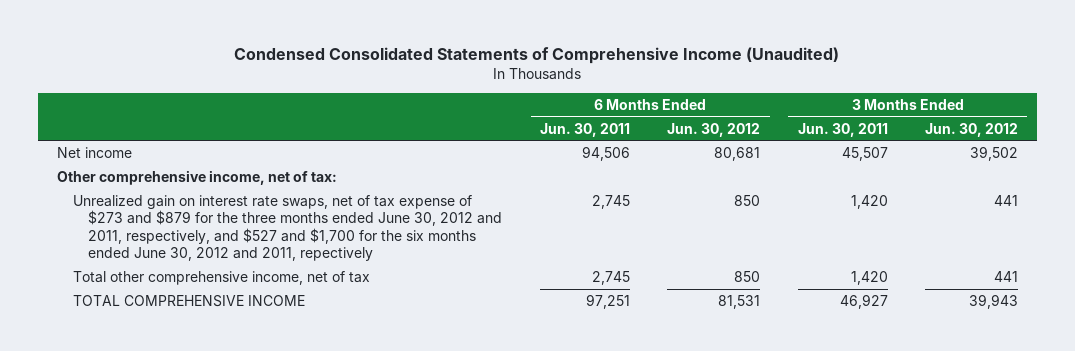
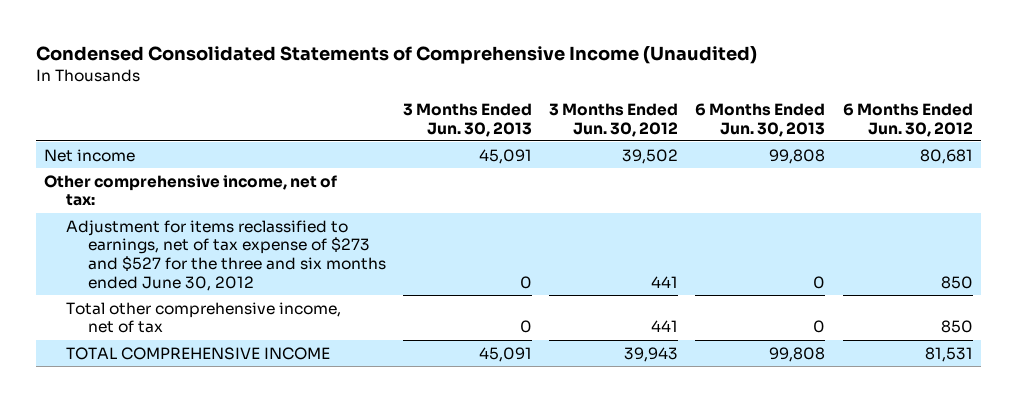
[539,122,630,137] Jun. 30, 2011 -> none
[797,122,888,137] Jun. 30, 2011 -> none
none -> [402,102,532,137] 3 Months Ended Jun. 30, 2013
none -> [695,102,826,137] 6 Months Ended Jun. 30, 2013
[72,194,503,262] Unrealized gain on interest rate swaps, net of tax expense of $273 and $879 for the three months ended June 30, 2012 and 2011, respectively, and $527 and $1,700 for the six months ended June 30, 2012 and 2011, repectively -> [65,219,386,291] Adjustment for items reclassified to earnings, net of tax expense of $273 and $527 for the three and six months ended June 30, 2012

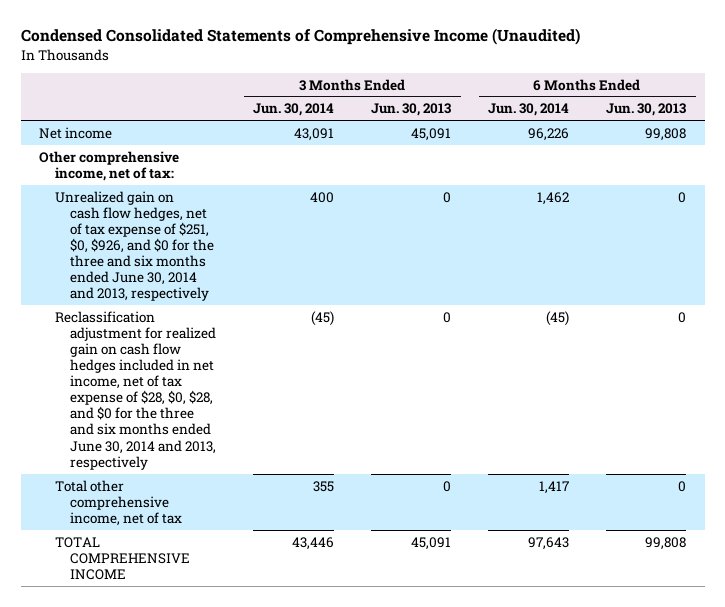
[549,102,679,137] 3 Months Ended Jun. 30, 2012 -> none
[842,102,973,137] 6 Months Ended Jun. 30, 2012 -> none
none -> [253,103,335,117] Jun. 30, 2014
none -> [488,103,570,117] Jun. 30, 2014
[65,219,386,291] Adjustment for items reclassified to earnings, net of tax expense of $273 and $527 for the three and six months ended June 30, 2012 -> none
none -> [54,190,215,302] Unrealized gain on cash flow hedges, net of tax expense of $251, $0, $926, and $0 for the three and six months ended June 30, 2014 and 2013, respectively
none -> [54,310,217,470] Reclassification adjustment for realized gain on cash flow hedges included in net income, net of tax expense of $28, $0, $28, and $0 for the three and six months ended June 30, 2014 and 2013, respectively

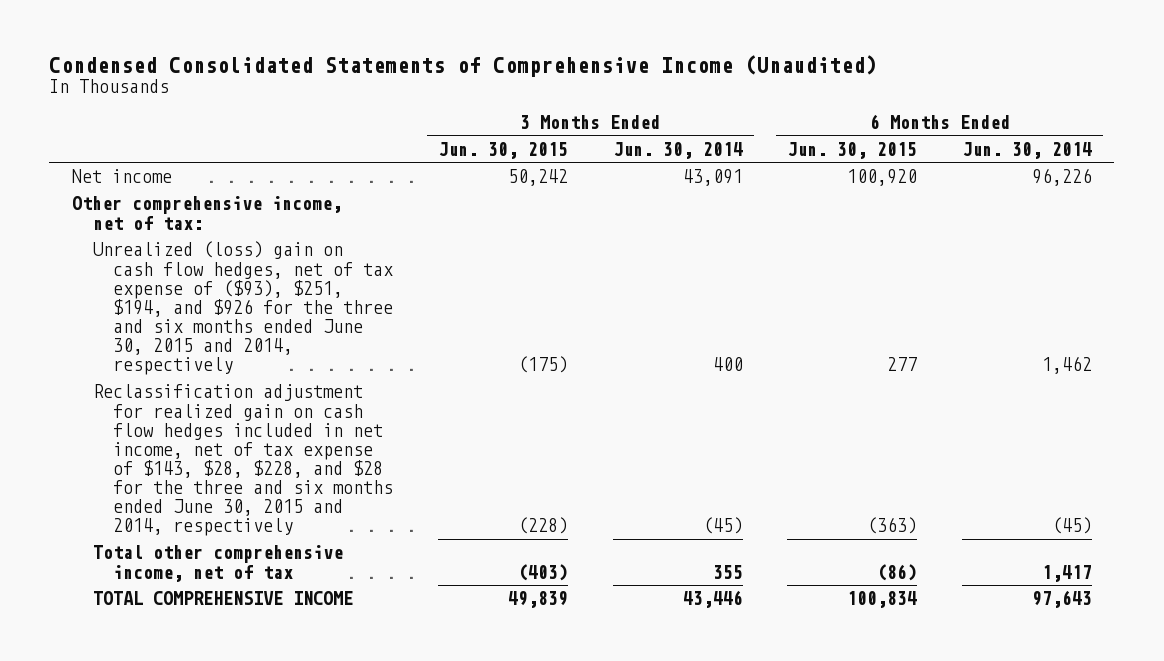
[371,103,452,117] Jun. 30, 2013 -> none
[606,103,687,117] Jun. 30, 2013 -> none
none -> [438,141,569,159] Jun. 30, 2015
none -> [787,141,918,159] Jun. 30, 2015
[54,190,215,302] Unrealized gain on cash flow hedges, net of tax expense of $251, $0, $926, and $0 for the three and six months ended June 30, 2014 and 2013, respectively -> [92,241,394,375] Unrealized (loss) gain on cash flow hedges, net of tax expense of ($93), $251, $194, and $926 for the three and six months ended June 30, 2015 and 2014, respectively
[54,310,217,470] Reclassification adjustment for realized gain on cash flow hedges included in net income, net of tax expense of $28, $0, $28, and $0 for the three and six months ended June 30, 2014 and 2013, respectively -> [92,384,394,537] Reclassification adjustment for realized gain on cash flow hedges included in net income, net of tax expense of $143, $28, $228, and $28 for the three and six months ended June 30, 2015 and 2014, respectively

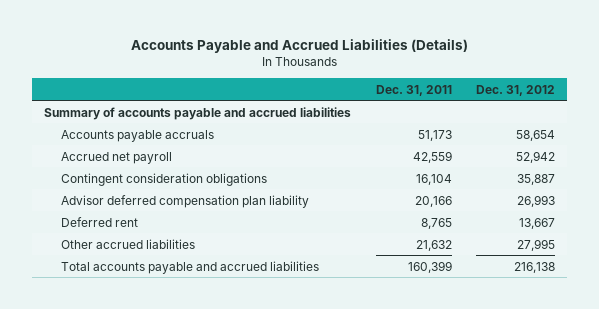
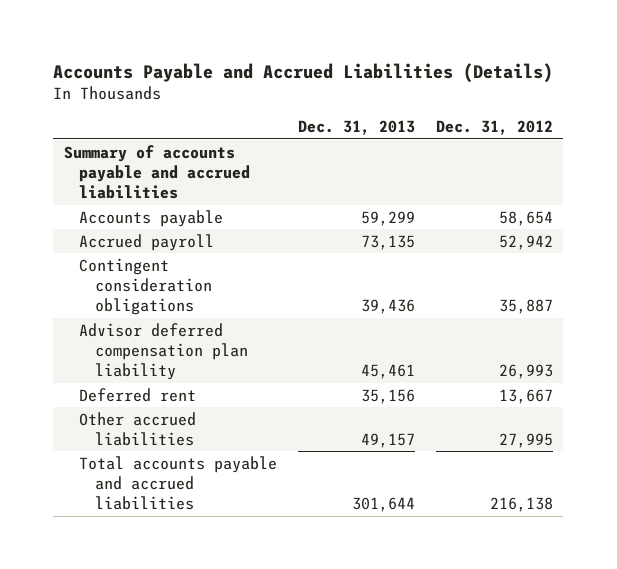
[375,84,452,96] Dec. 31, 2011 -> none
none -> [298,120,416,136] Dec. 31, 2013
[60,129,214,142] Accounts payable accruals -> [79,209,224,227] Accounts payable
[60,151,172,164] Accrued net payroll -> [79,233,215,251] Accrued payroll

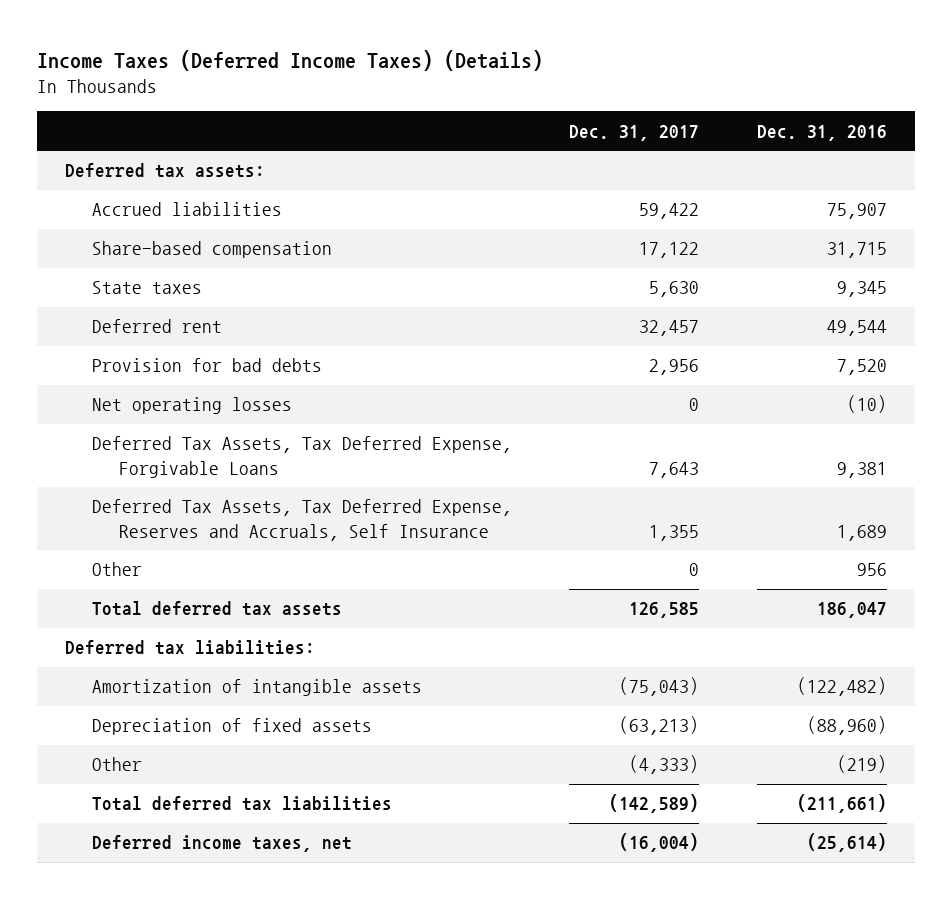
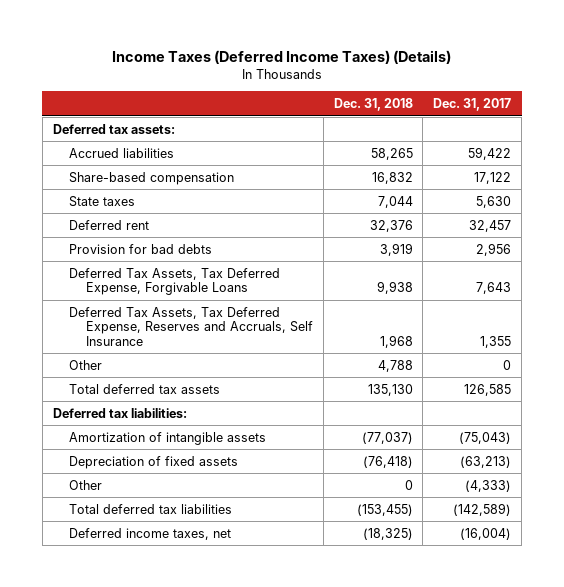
[756,124,887,141] Dec. 31, 2016 -> none
none -> [333,98,413,112] Dec. 31, 2018
[92,397,293,415] Net operating losses -> none

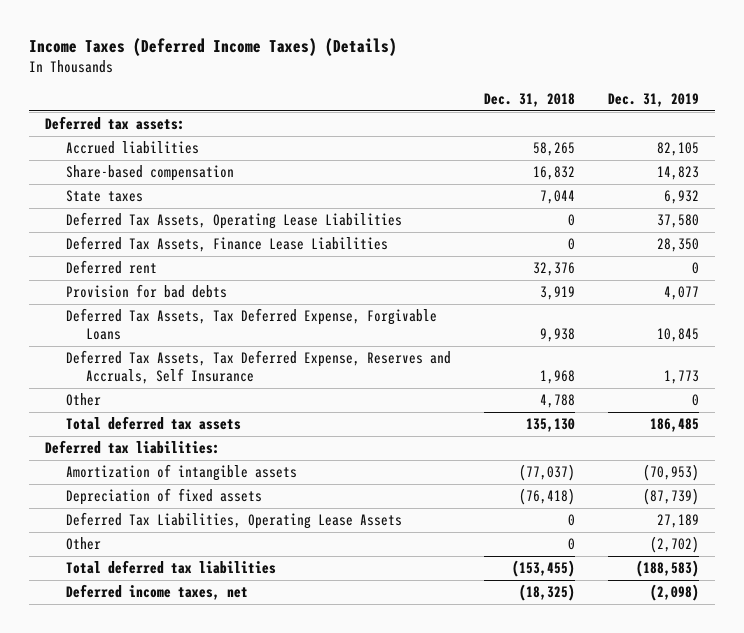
[433,98,512,112] Dec. 31, 2017 -> none
none -> [607,92,699,107] Dec. 31, 2019
none -> [65,212,402,230] Deferred Tax Assets, Operating Lease Liabilities
none -> [65,236,388,253] Deferred Tax Assets, Finance Lease Liabilities
none -> [65,512,402,530] Deferred Tax Liabilities, Operating Lease Assets

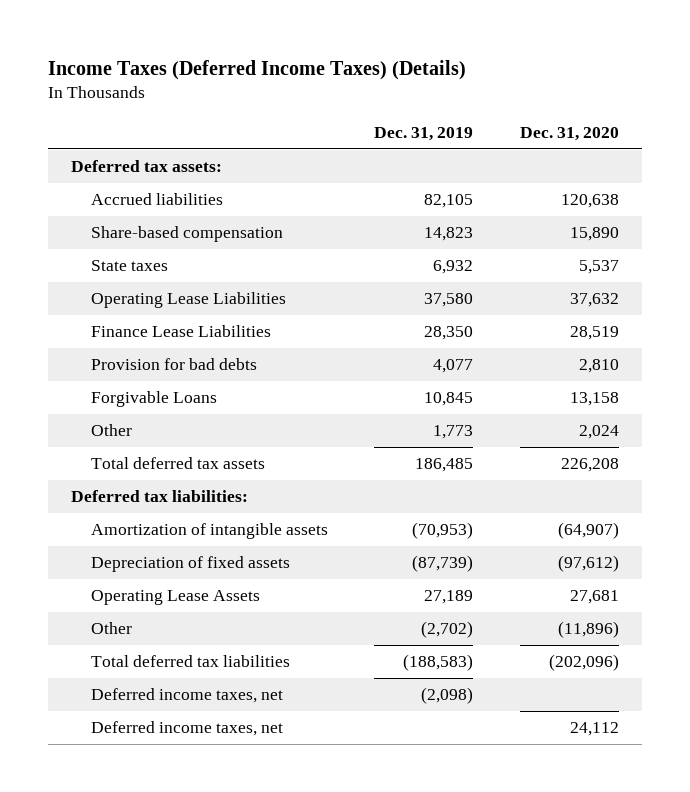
[483,92,575,107] Dec. 31, 2018 -> none
none -> [519,126,619,141] Dec. 31, 2020
[65,260,157,275] Deferred rent -> none
[65,212,402,230] Deferred Tax Assets, Operating Lease Liabilities -> [90,292,286,309] Operating Lease Liabilities
[65,236,388,253] Deferred Tax Assets, Finance Lease Liabilities -> [90,325,271,338] Finance Lease Liabilities
[65,393,101,407] Other -> none
[65,308,437,340] Deferred Tax Assets, Tax Deferred Expense, Forgivable Loans -> [90,391,217,408] Forgivable Loans
[65,350,451,384] Deferred Tax Assets, Tax Deferred Expense, Reserves and Accruals, Self Insurance -> [90,424,132,437] Other
[65,512,402,530] Deferred Tax Liabilities, Operating Lease Assets -> [90,590,260,606] Operating Lease Assets
none -> [90,721,283,737] Deferred income taxes, net

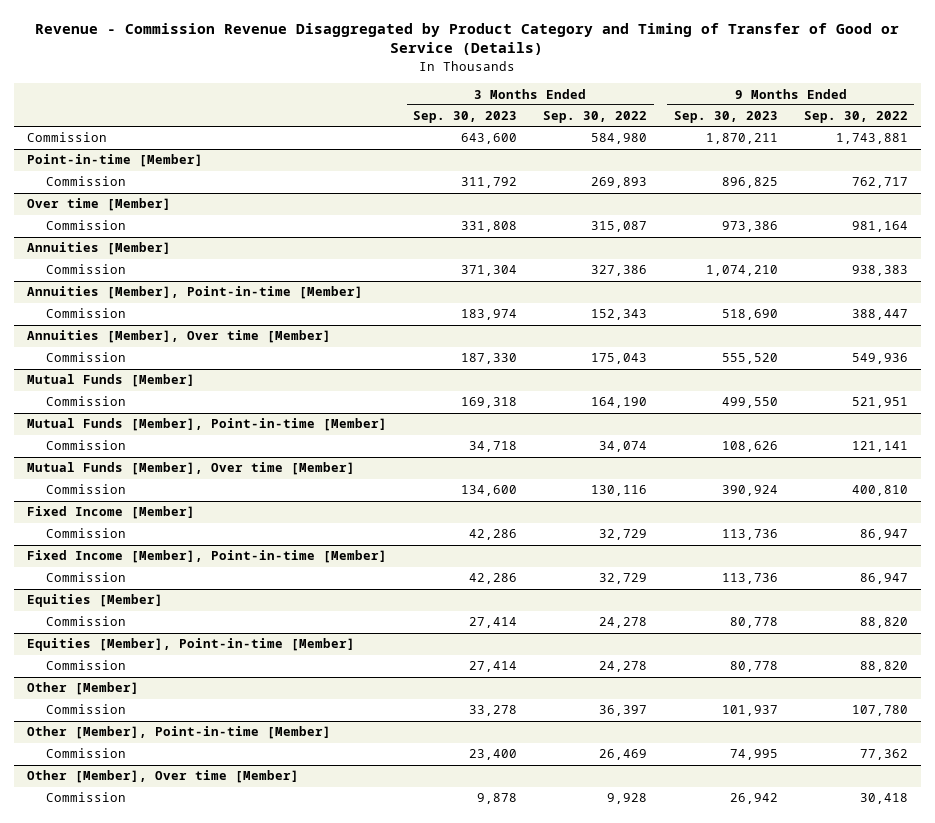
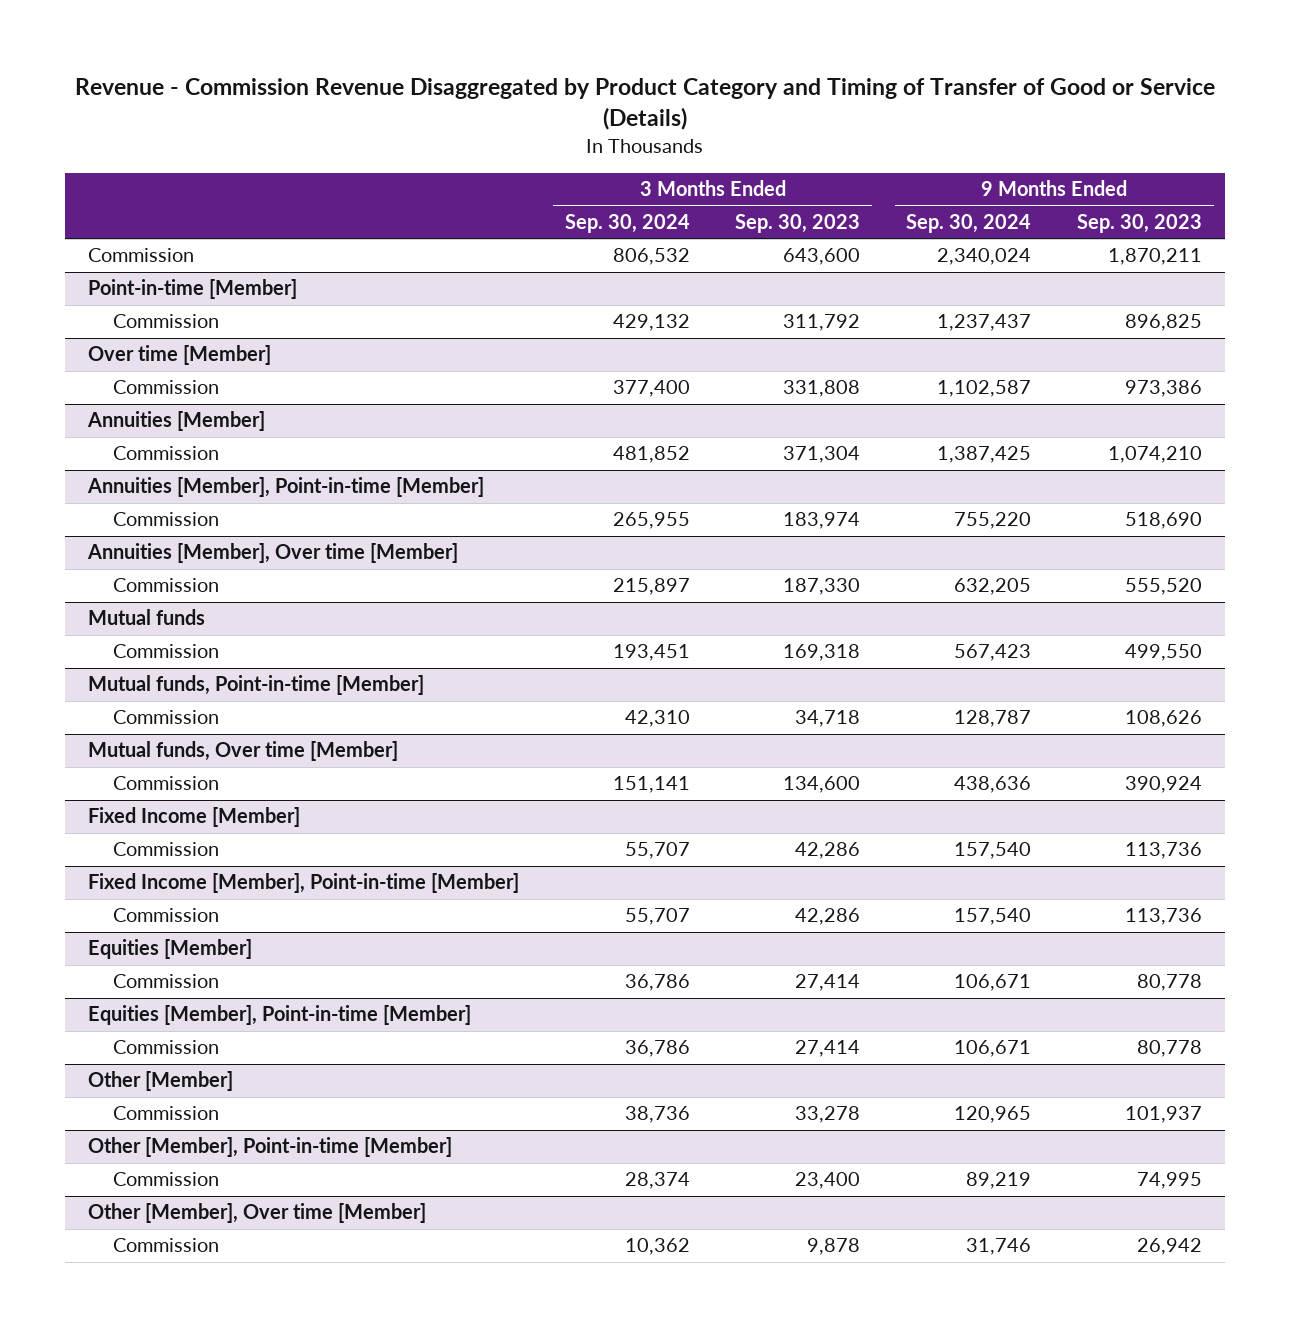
[543,111,648,124] Sep. 30, 2022 -> none
[803,111,908,124] Sep. 30, 2022 -> none
none -> [564,213,690,233] Sep. 30, 2024
none -> [906,213,1032,233] Sep. 30, 2024
[27,374,196,388] Mutual Funds [Member] -> [87,609,205,626] Mutual funds
[27,418,388,432] Mutual Funds [Member], Point-in-time [Member] -> [87,675,424,696] Mutual funds, Point-in-time [Member]
[27,462,356,476] Mutual Funds [Member], Over time [Member] -> [87,741,398,762] Mutual funds, Over time [Member]

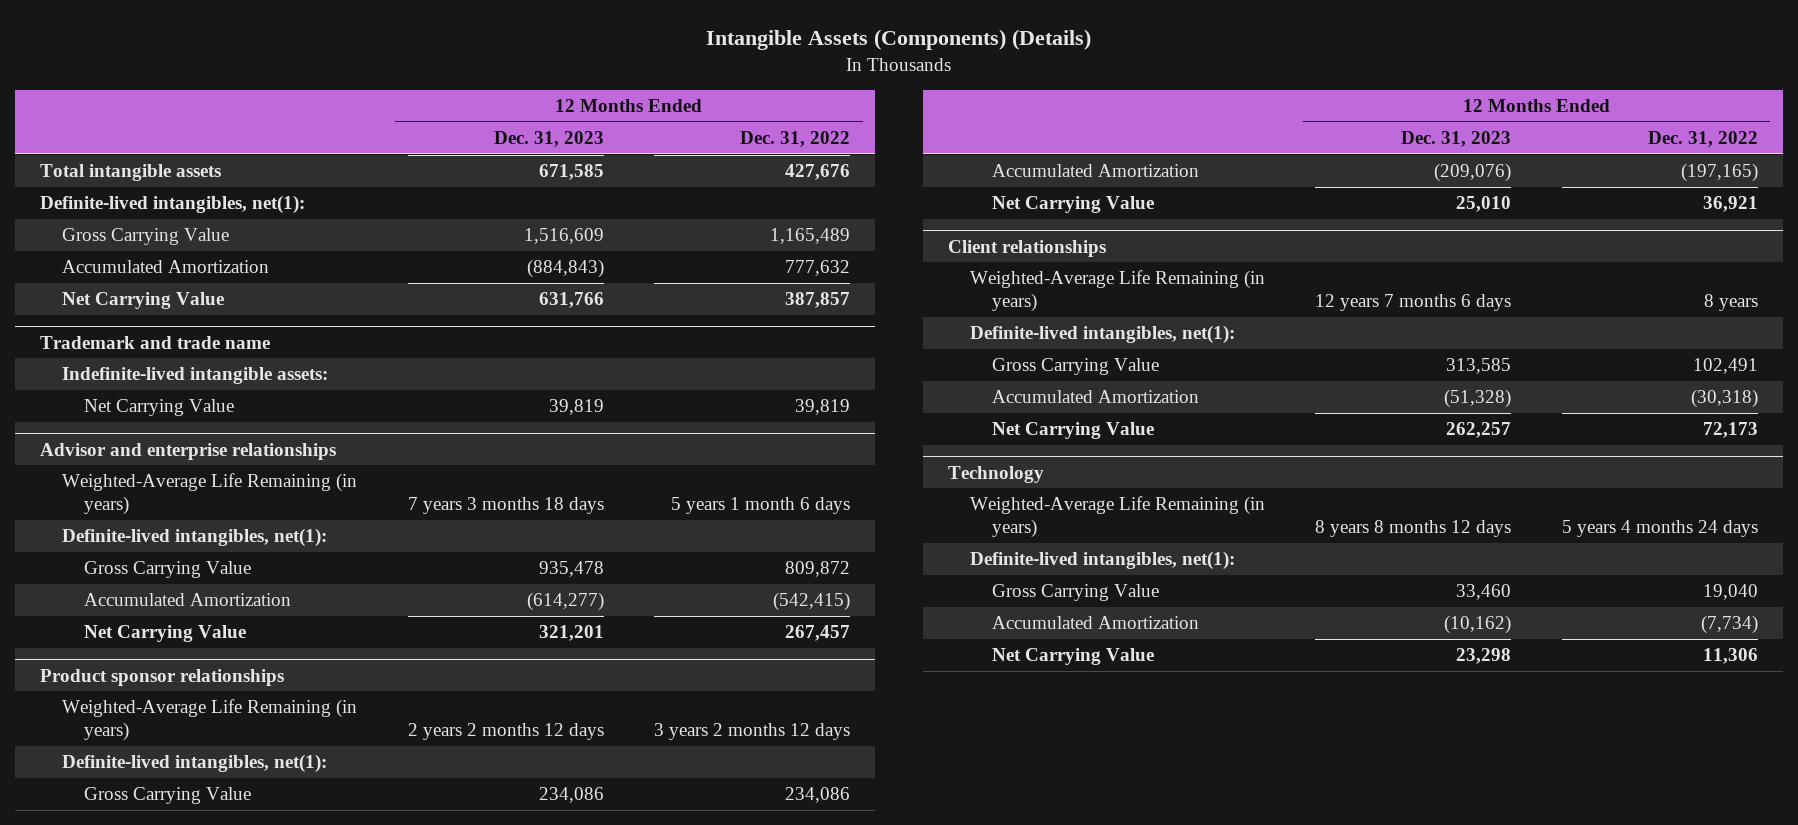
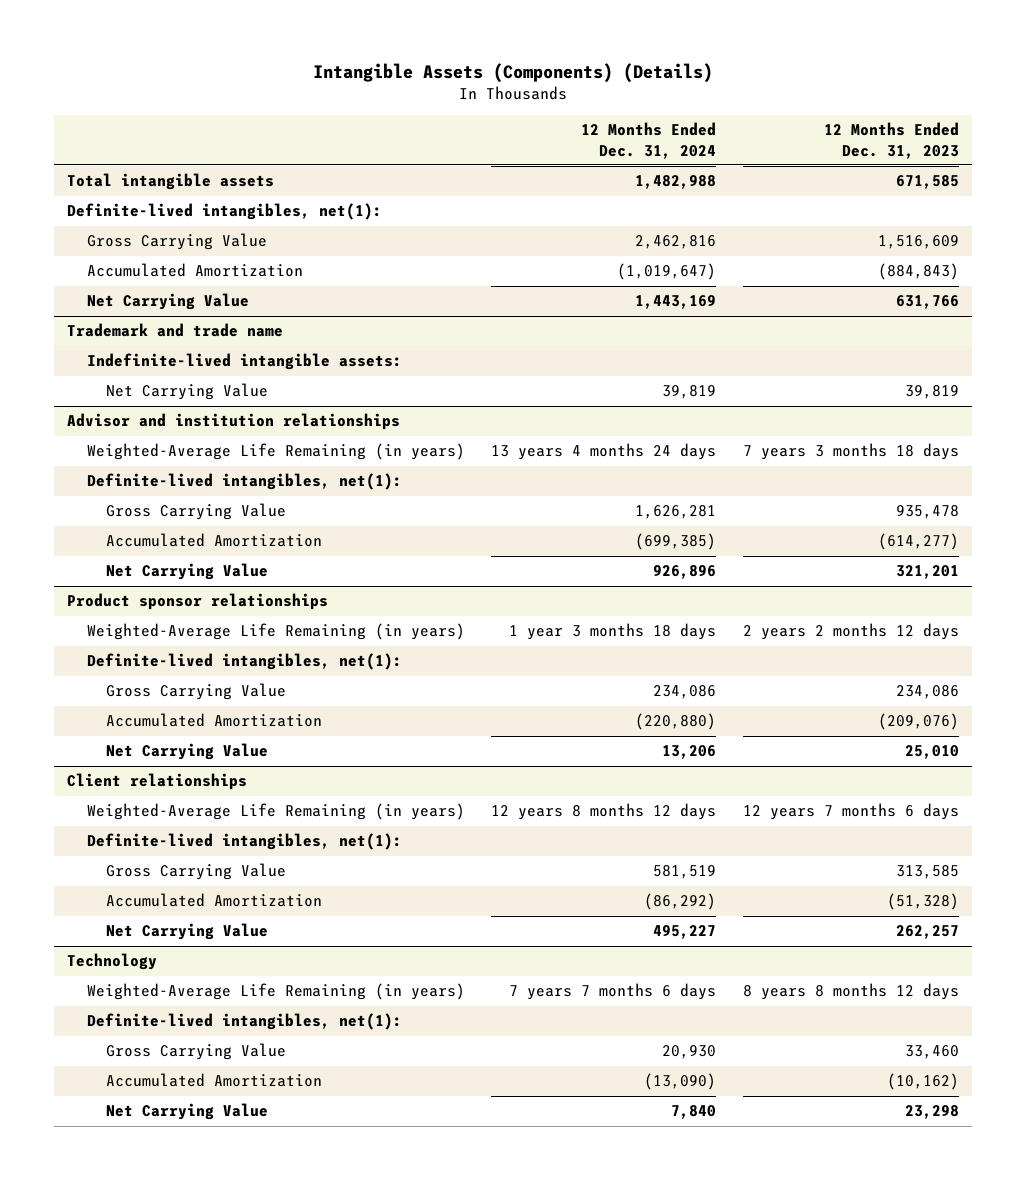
[740,130,851,147] Dec. 31, 2022 -> none
none -> [581,122,717,159] 12 Months Ended Dec. 31, 2024
[40,442,337,460] Advisor and enterprise relationships -> [67,413,401,431] Advisor and institution relationships

